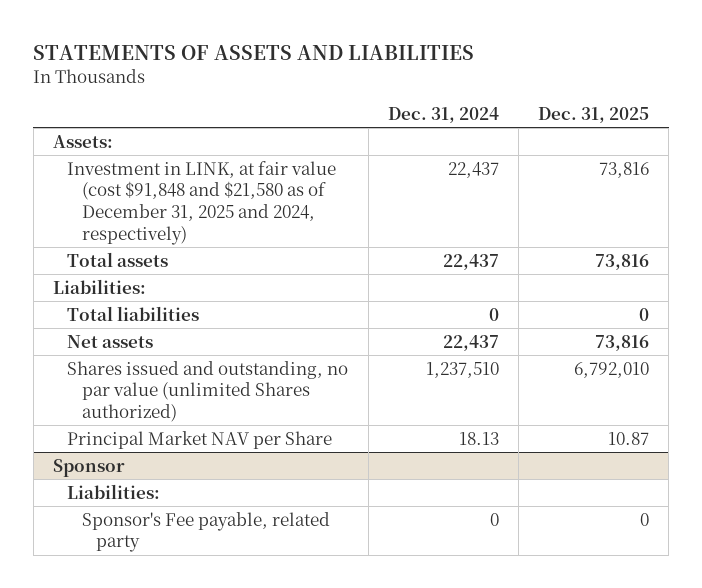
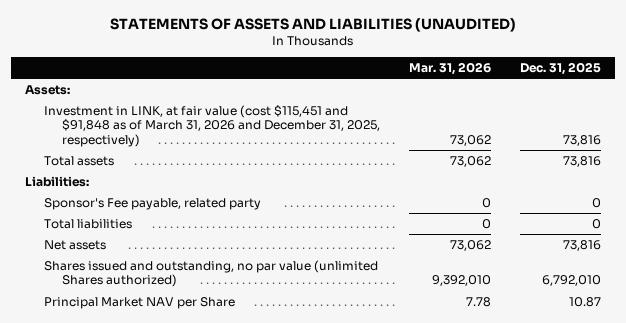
[33,45,475,61] STATEMENTS OF ASSETS AND LIABILITIES -> [109,18,516,33] STATEMENTS OF ASSETS AND LIABILITIES (UNAUDITED)
[387,106,499,123] Dec. 31, 2024 -> none
none -> [409,62,492,76] Mar. 31, 2026
[67,160,337,245] Investment in LINK, at fair value (cost $91,848 and $21,580 as of December 31, 2025 and 2024, respectively) -> [43,104,381,147] Investment in LINK, at fair value (cost $115,451 and $91,848 as of March 31, 2026 and December 31, 2025, respectively)
none -> [43,197,261,210] Sponsor's Fee payable, related party
[53,458,126,477] Sponsor -> none
[67,483,161,499] Liabilities: -> none
[81,511,330,553] Sponsor's Fee payable, related party -> none

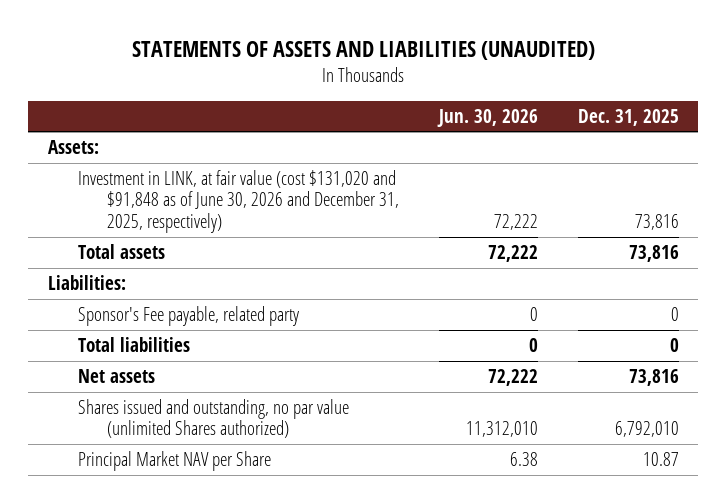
[409,62,492,76] Mar. 31, 2026 -> none
none -> [436,108,538,127] Jun. 30, 2026
[43,104,381,147] Investment in LINK, at fair value (cost $115,451 and $91,848 as of March 31, 2026 and December 31, 2025, respectively) -> [77,169,400,233] Investment in LINK, at fair value (cost $131,020 and $91,848 as of June 30, 2026 and December 31, 2025, respectively)

